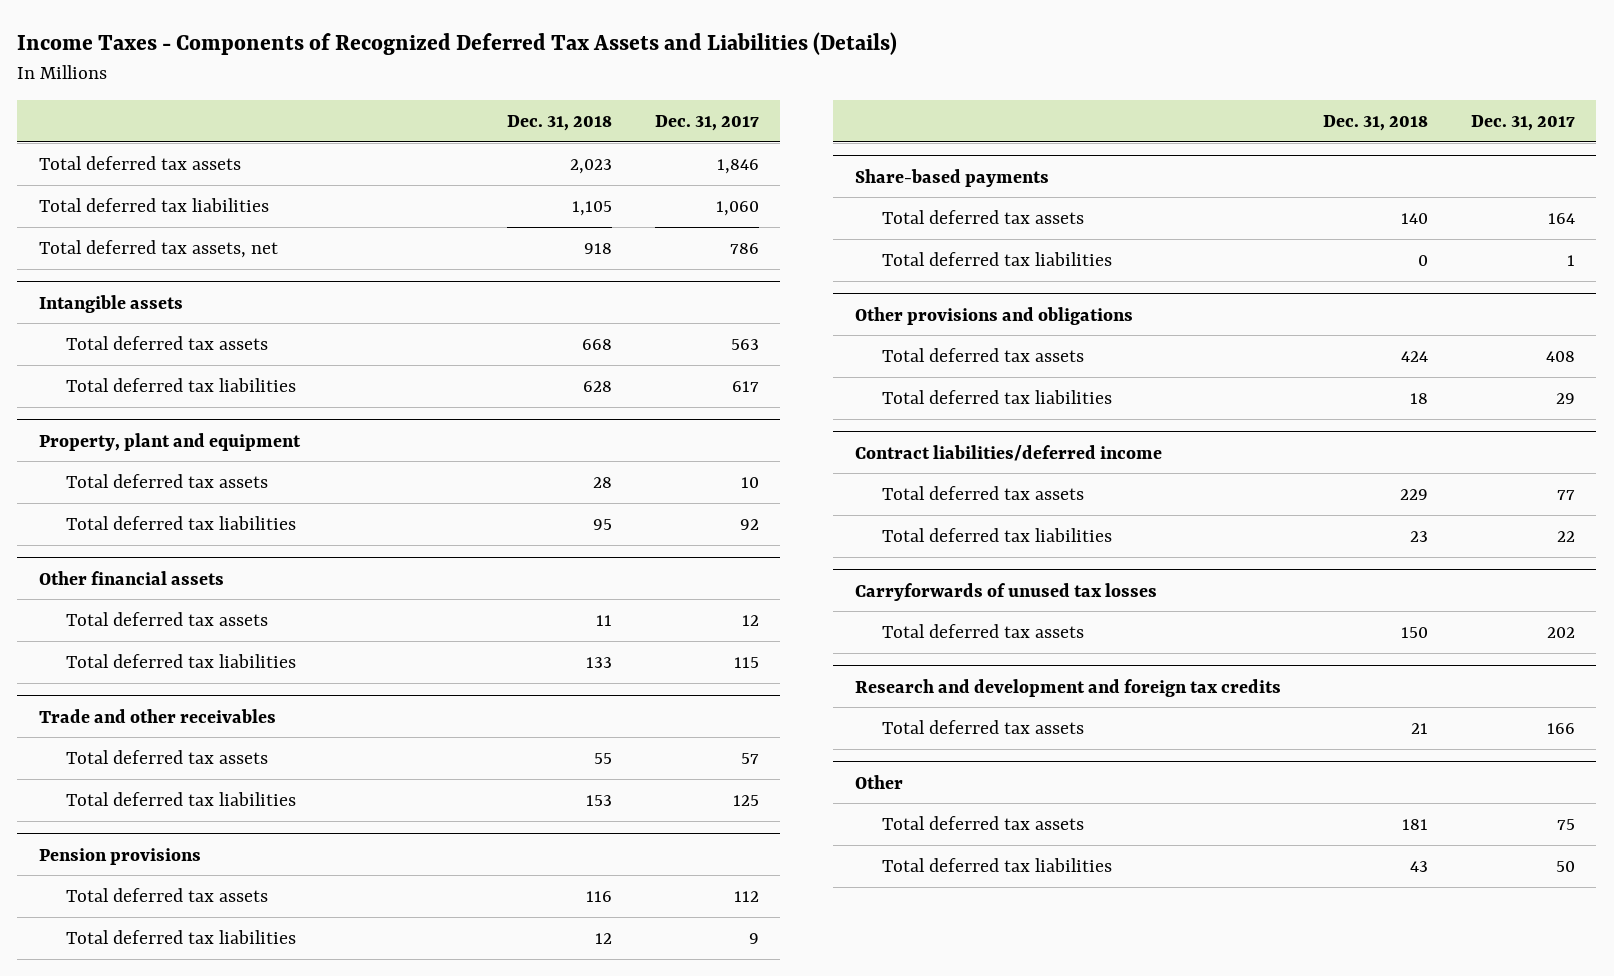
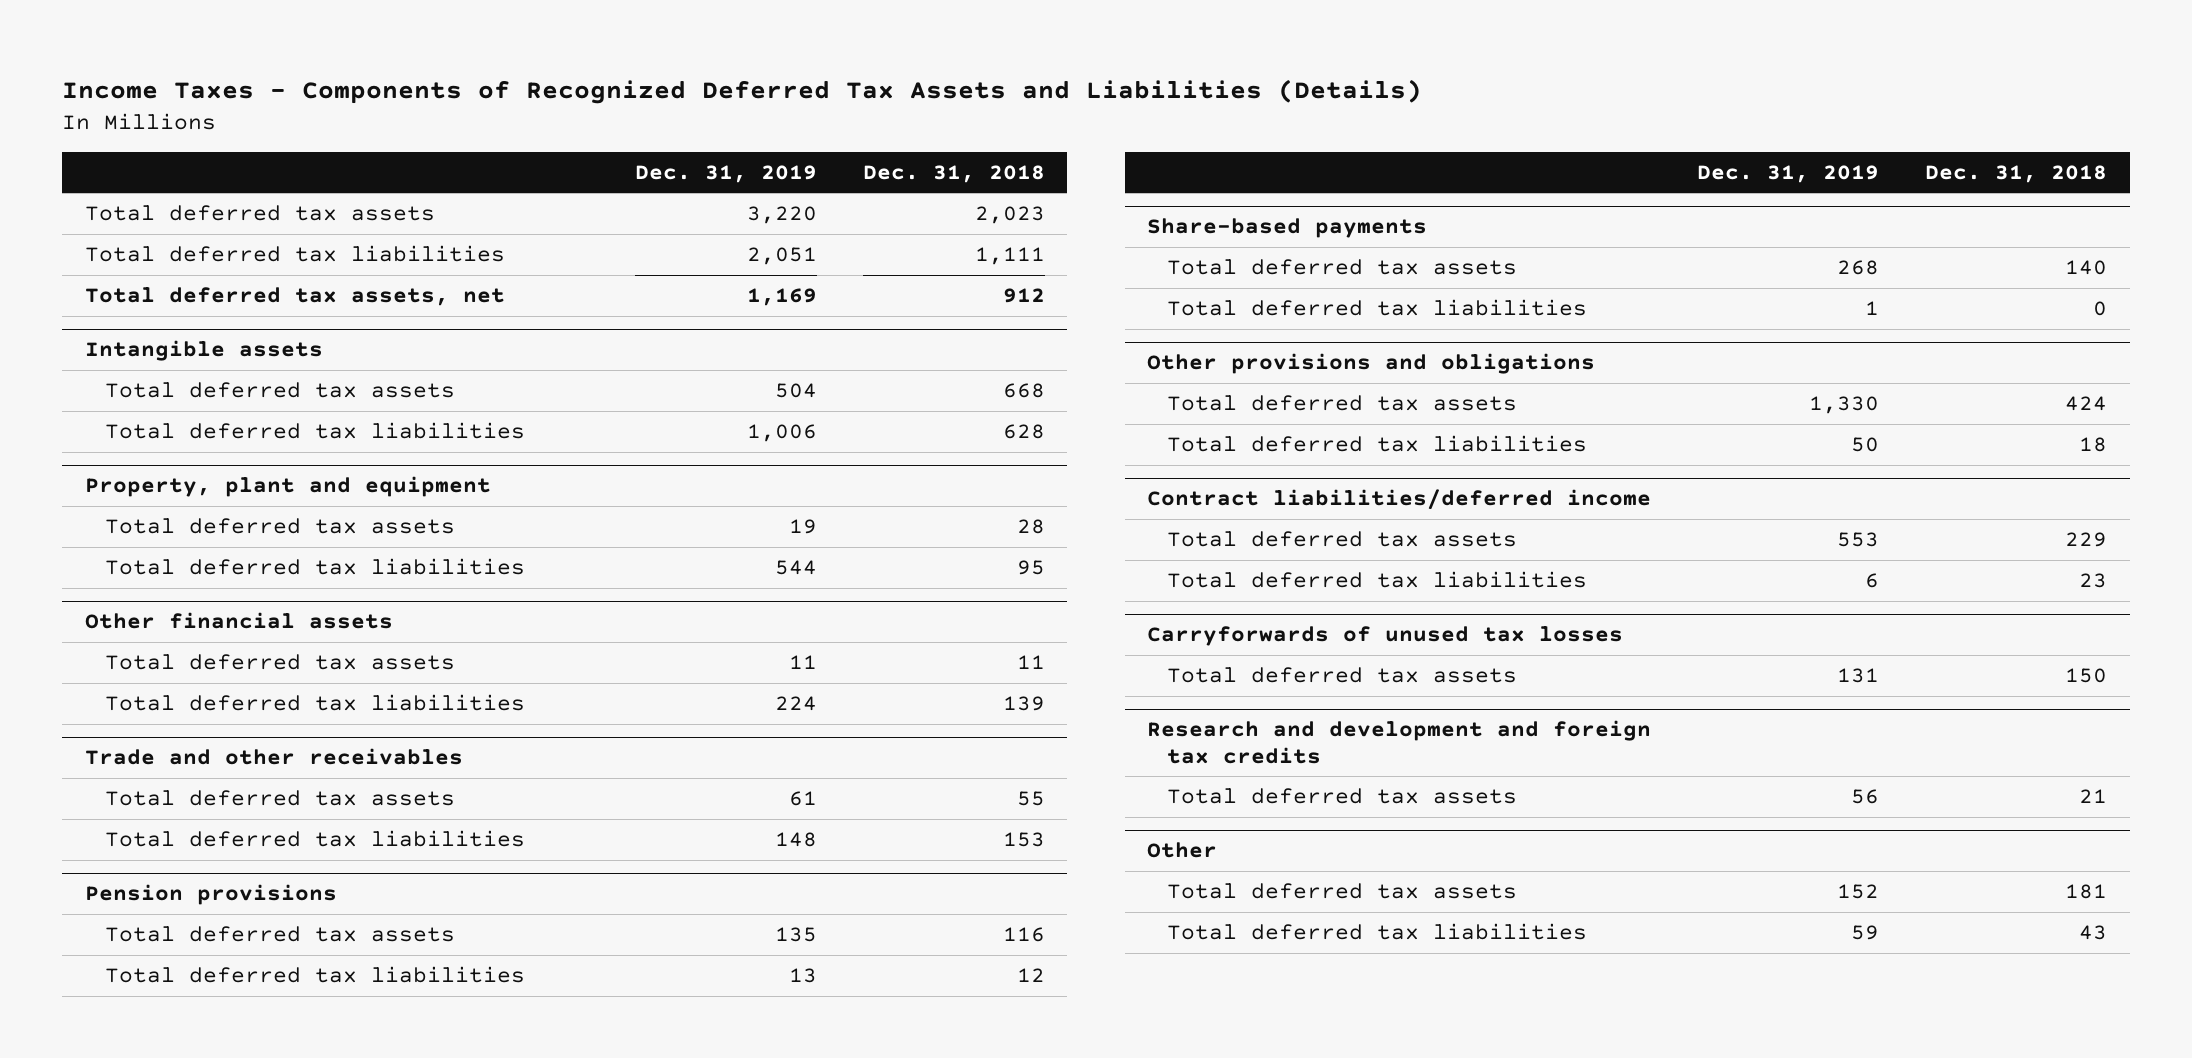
[654,115,759,132] Dec. 31, 2017 -> none
none -> [634,164,817,183] Dec. 31, 2019
[572,200,613,216] 1,105 -> [974,247,1045,266] 1,111
[584,242,613,254] 918 -> [1002,288,1045,304] 912
[586,656,613,668] 133 -> [1002,696,1045,712] 139

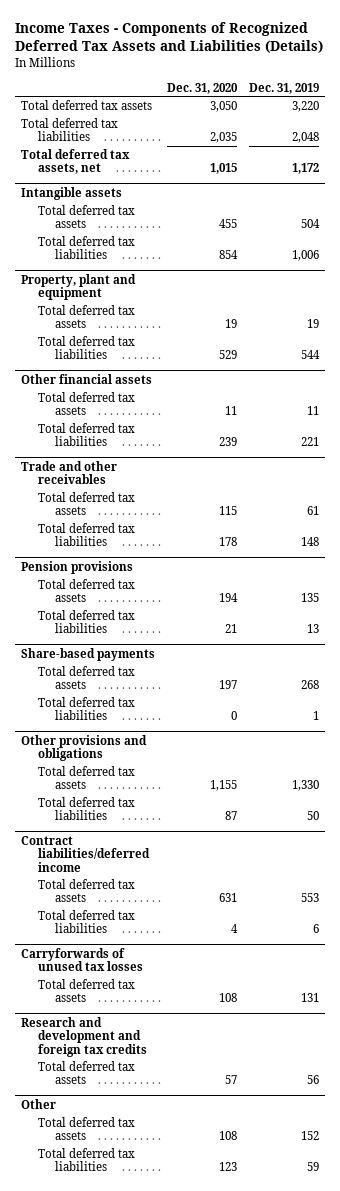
[862,164,1045,183] Dec. 31, 2018 -> none
none -> [167,82,239,94] Dec. 31, 2020
[746,247,817,266] 2,051 -> [291,132,319,144] 2,048
[746,288,817,307] 1,169 -> [291,163,319,175] 1,172
[774,696,817,712] 224 -> [300,437,319,447] 221

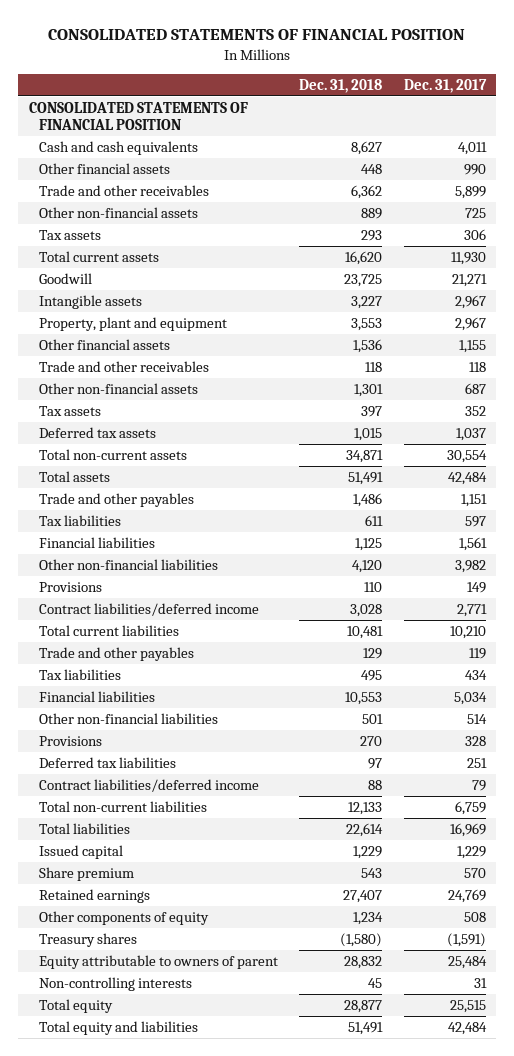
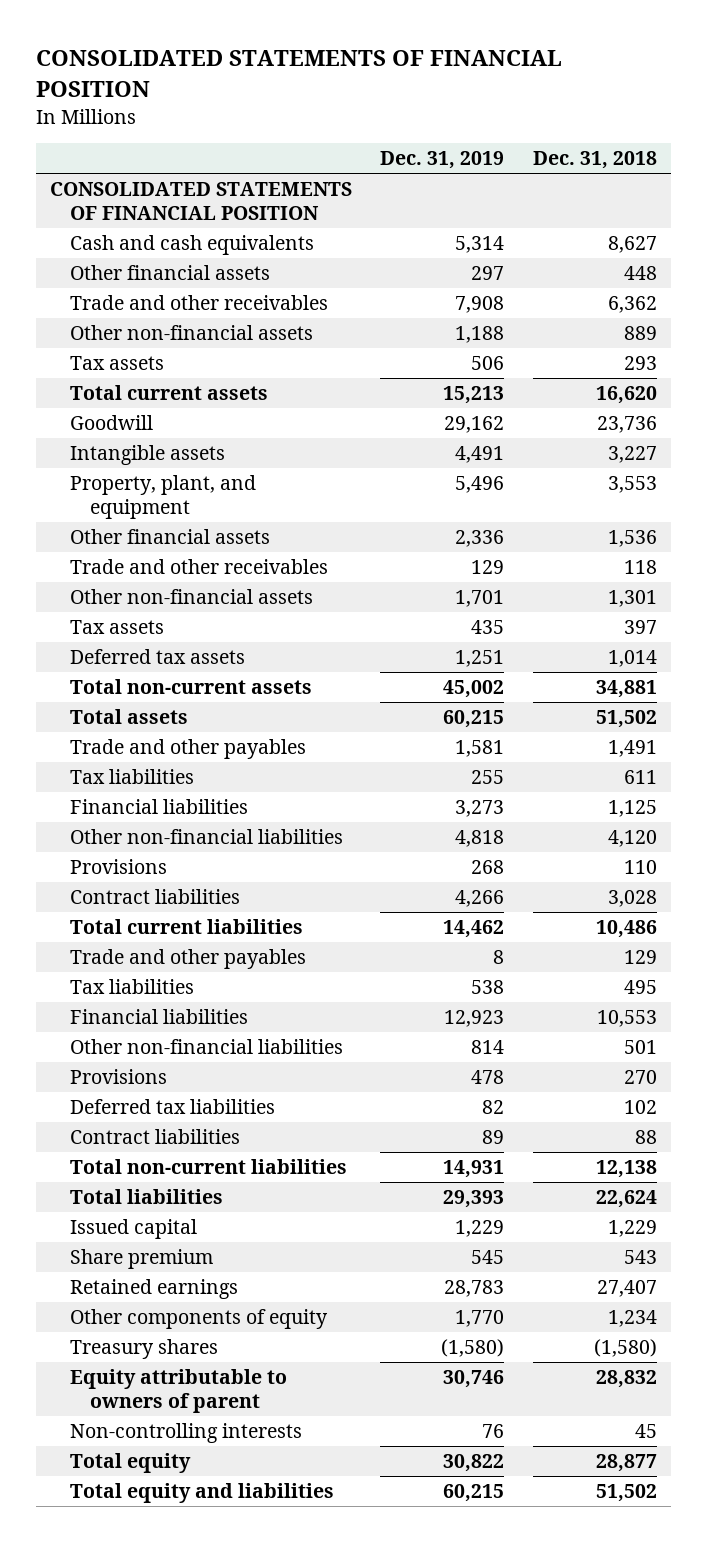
[403,78,487,93] Dec. 31, 2017 -> none
none -> [380,151,505,170] Dec. 31, 2019
[344,273,383,287] 23,725 -> [597,416,658,434] 23,736
[39,316,228,331] Property, plant and equipment -> [70,475,257,519] Property, plant, and equipment
[354,427,383,441] 1,015 -> [608,650,658,668] 1,014
[346,449,384,463] 34,871 -> [596,680,658,699] 34,881
[348,471,384,485] 51,491 -> [596,710,658,729] 51,502
[353,492,383,507] 1,486 -> [608,740,658,758] 1,491
[39,602,260,616] Contract liabilities/deferred income -> [70,889,241,905] Contract liabilities
[347,625,384,639] 10,481 -> [596,920,658,939] 10,486
[368,757,383,769] 97 -> [624,1100,658,1115] 102
[39,778,260,792] Contract liabilities/deferred income -> [70,1129,241,1145] Contract liabilities
[348,801,383,815] 12,133 -> [596,1160,658,1179] 12,138
[346,822,384,837] 22,614 -> [596,1190,658,1209] 22,624
[348,1021,384,1035] 51,491 -> [596,1484,658,1503] 51,502

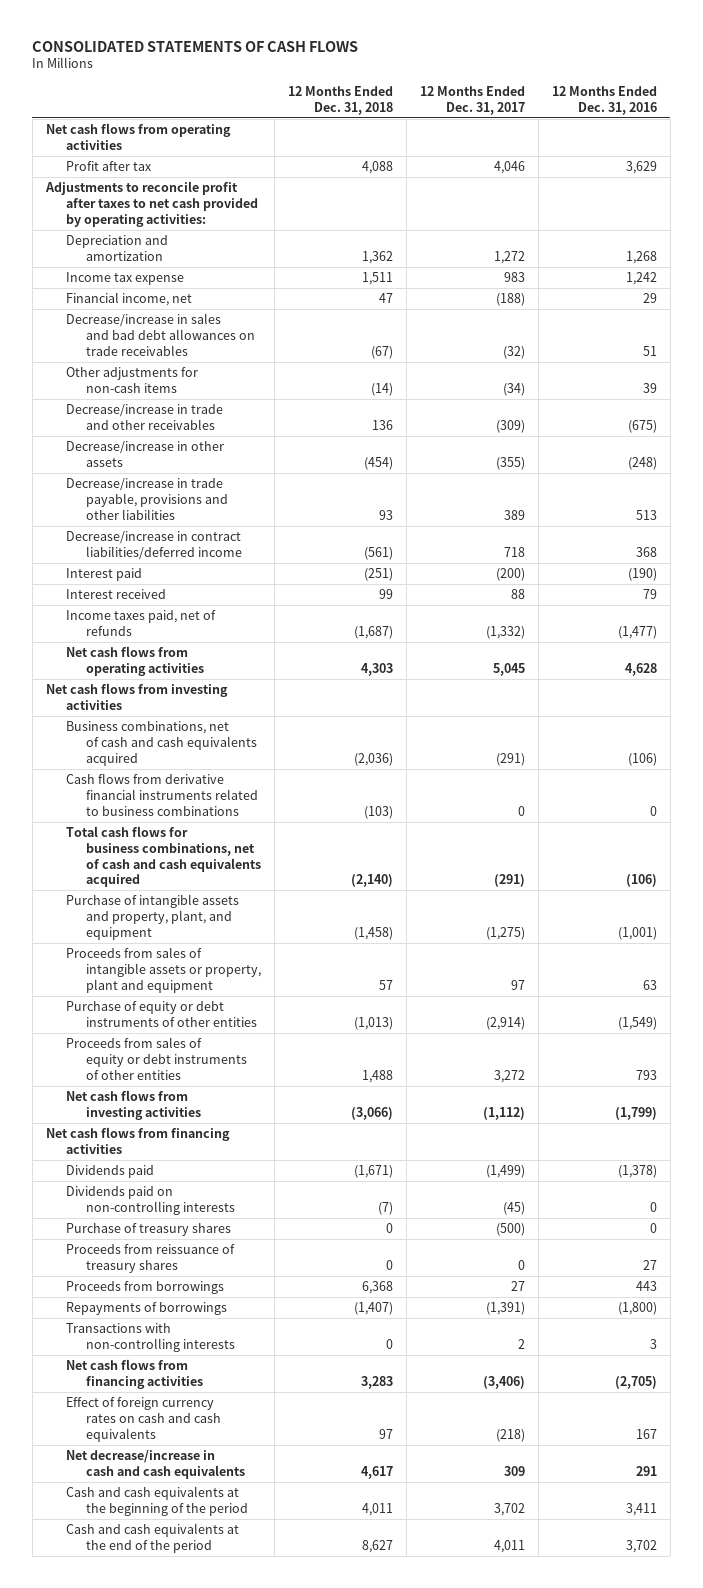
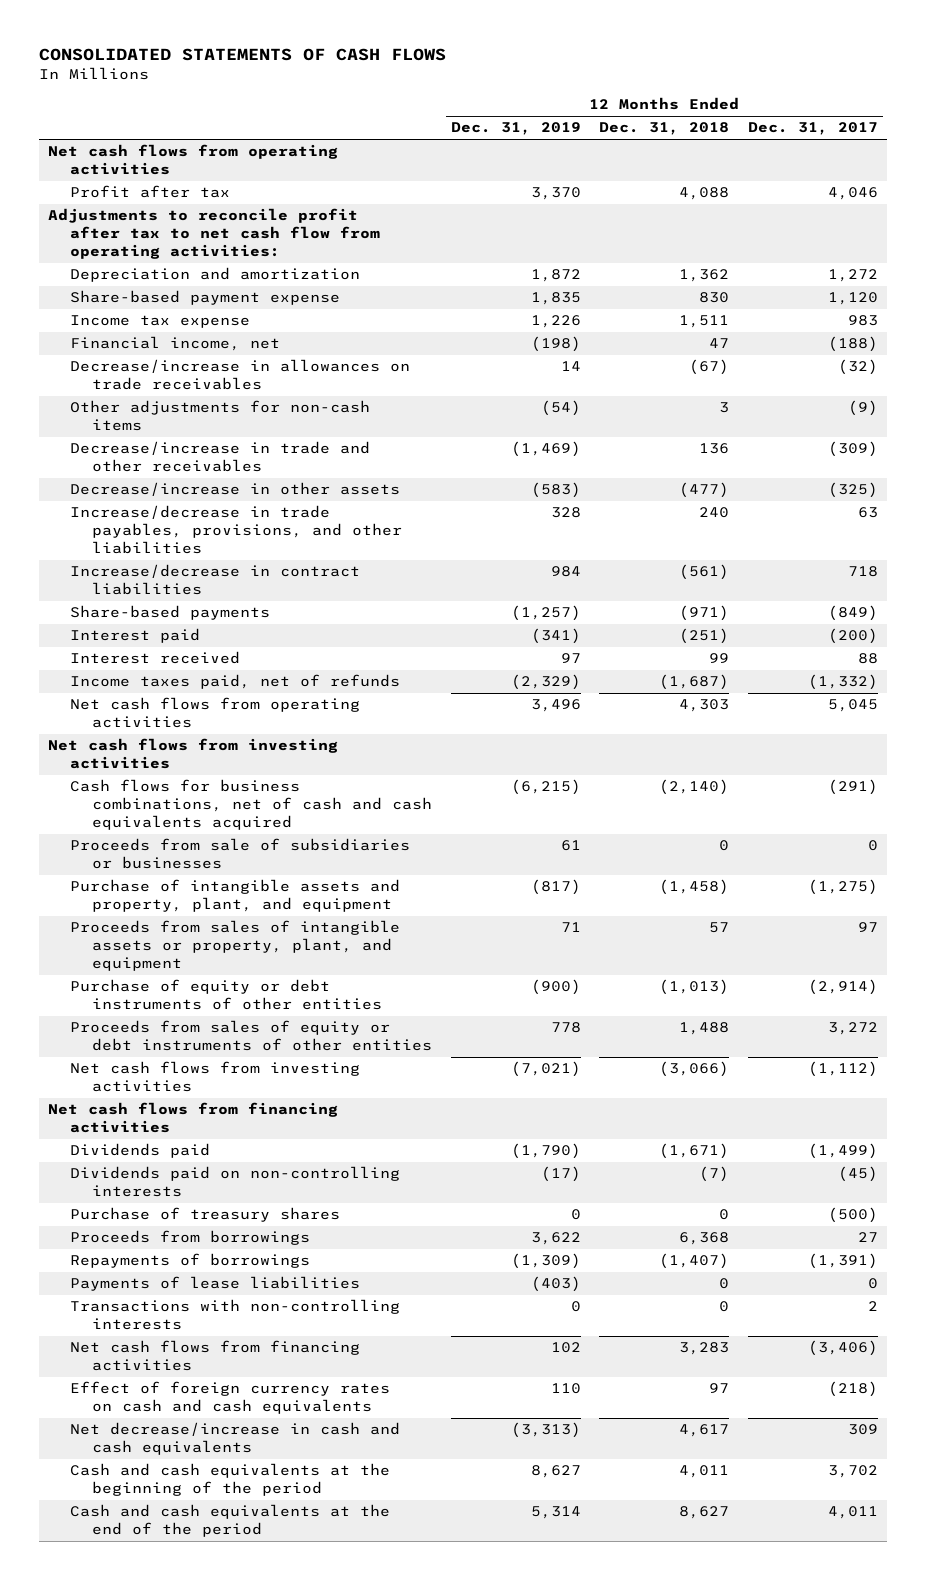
[551,86,657,115] 12 Months Ended Dec. 31, 2016 -> none
none -> [450,122,581,136] Dec. 31, 2019
[44,181,258,227] Adjustments to reconcile profit after taxes to net cash provided by operating activities: -> [48,208,381,259] Adjustments to reconcile profit after tax to net cash flow from operating activities:
none -> [70,290,341,306] Share-based payment expense
[65,313,255,356] Decrease/increase in sales and bad debt allowances on trade receivables -> [70,359,411,391] Decrease/increase in allowances on trade receivables
[370,382,393,396] (14) -> [719,402,730,414] 3
[502,382,525,396] (34) -> [847,400,878,417] (9)
[363,456,393,470] (454) -> [679,482,730,499] (477)
[495,456,525,470] (355) -> [827,482,878,499] (325)
[65,478,228,520] Decrease/increase in trade payable, provisions and other liabilities -> [70,505,403,554] Increase/decrease in trade payables, provisions, and other liabilities
[378,509,393,520] 93 -> [699,507,730,519] 240
[503,509,525,520] 389 -> [857,507,878,519] 63
[65,531,242,560] Decrease/increase in contract liabilities/deferred income -> [70,564,361,596] Increase/decrease in contract liabilities
none -> [70,605,271,621] Share-based payments
[65,721,257,766] Business combinations, net of cash and cash equivalents acquired -> none
[65,773,258,816] Cash flows from derivative financial instruments related to business combinations -> none
[65,826,261,888] Total cash flows for business combinations, net of cash and cash equivalents acquired -> [70,779,433,830] Cash flows for business combinations, net of cash and cash equivalents acquired
none -> [70,838,411,870] Proceeds from sale of subsidiaries or businesses
[65,947,261,993] Proceeds from sales of intangible assets or property, plant and equipment -> [70,920,401,971] Proceeds from sales of intangible assets or property, plant, and equipment
[65,1244,235,1273] Proceeds from reissuance of treasury shares -> none
none -> [70,1276,361,1292] Payments of lease liabilities

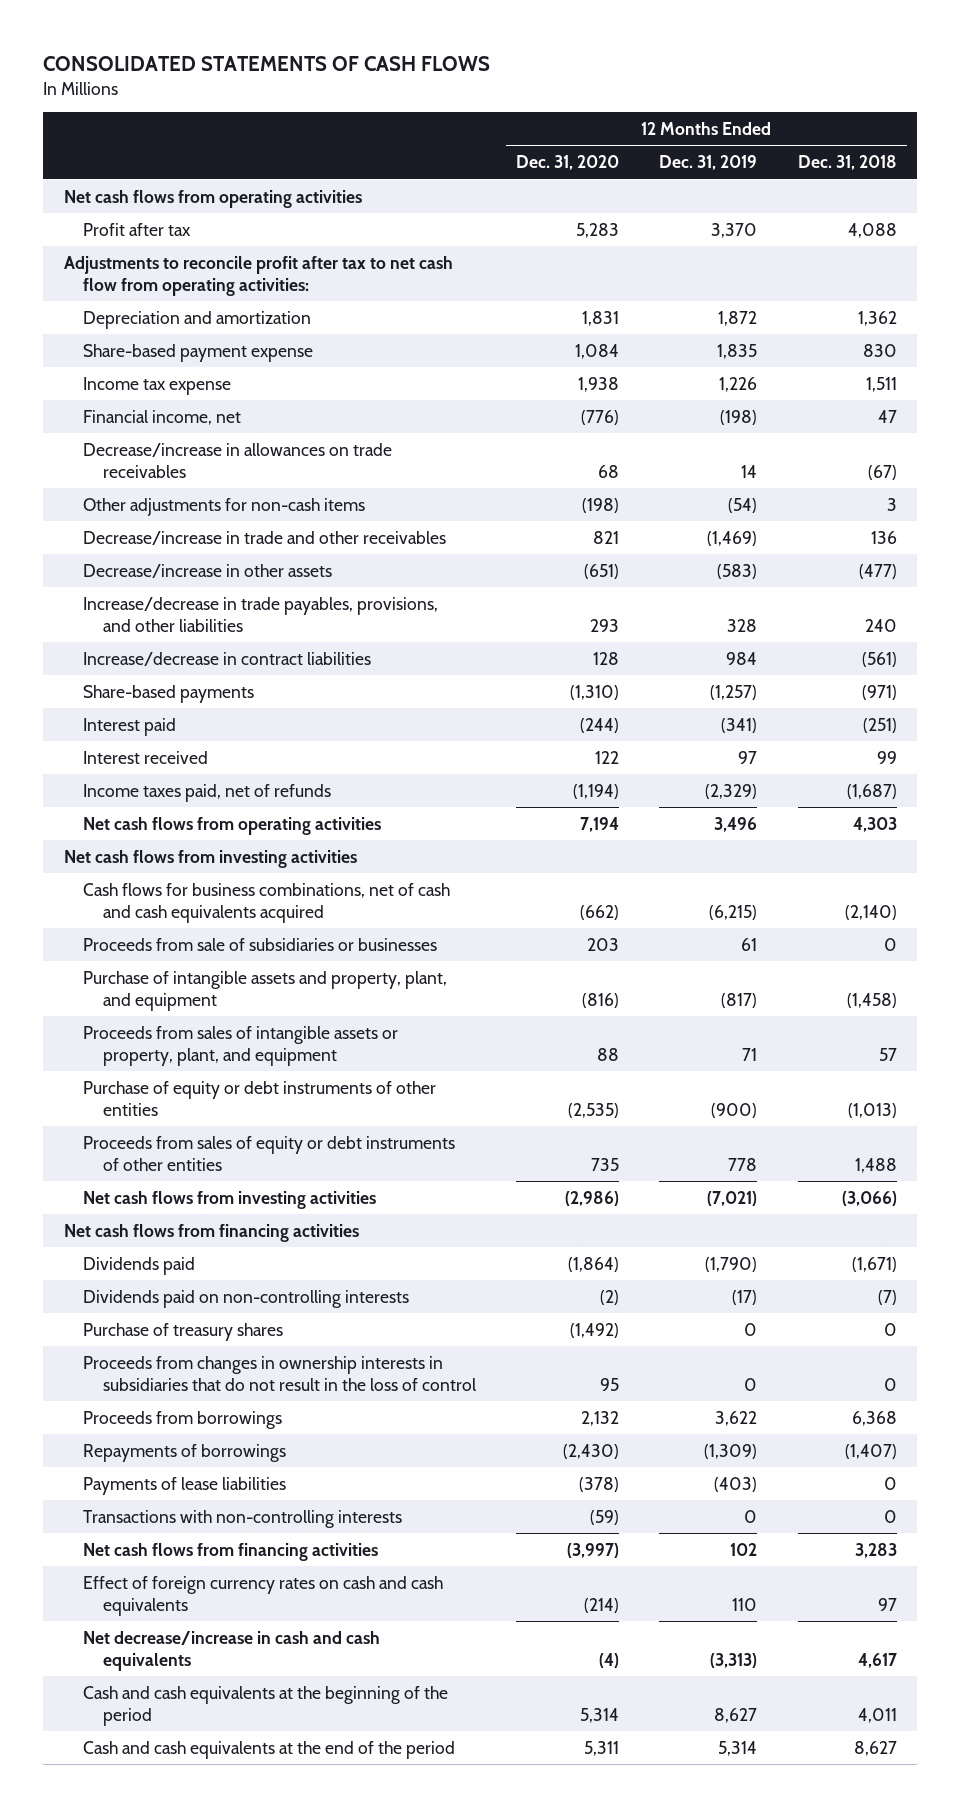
[747,122,878,136] Dec. 31, 2017 -> none
none -> [515,155,619,171] Dec. 31, 2020
none -> [83,1355,476,1391] Proceeds from changes in ownership interests in subsidiaries that do not result in the loss of control

